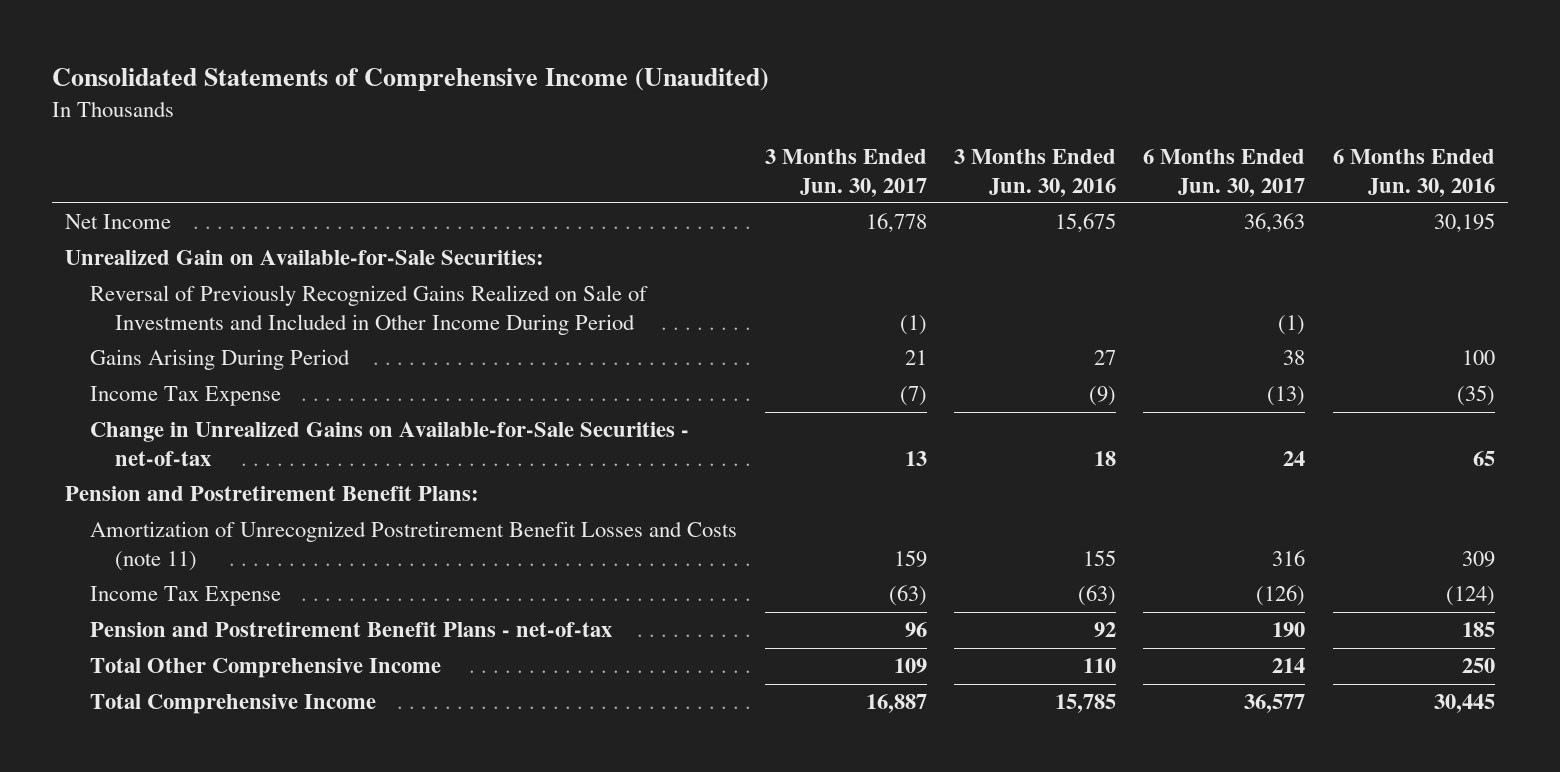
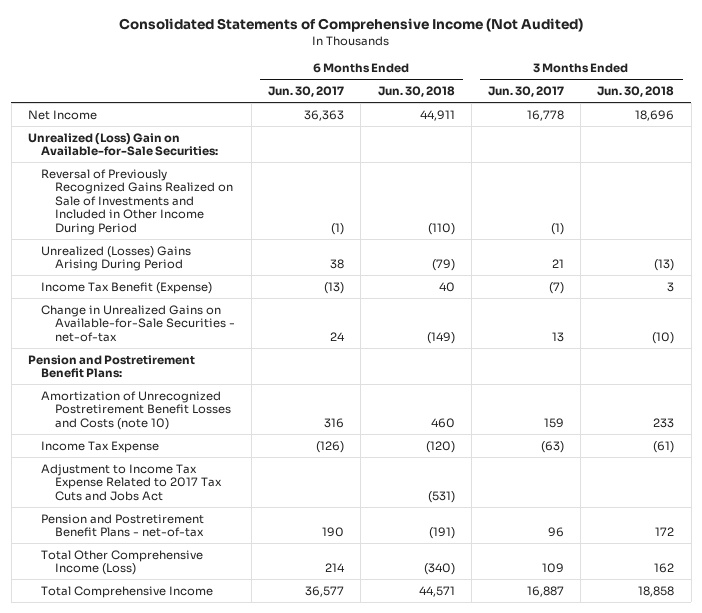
[51,68,769,92] Consolidated Statements of Comprehensive Income (Unaudited) -> [119,18,584,33] Consolidated Statements of Comprehensive Income (Not Audited)
[954,149,1117,197] 3 Months Ended Jun. 30, 2016 -> none
[1332,149,1495,197] 6 Months Ended Jun. 30, 2016 -> none
none -> [377,86,455,98] Jun. 30, 2018
none -> [597,86,675,98] Jun. 30, 2018
[65,250,545,266] Unrealized Gain on Available-for-Sale Securities: -> [27,132,219,157] Unrealized (Loss) Gain on Available-for-Sale Securities:
[90,349,351,371] Gains Arising During Period -> [41,245,192,272] Unrealized (Losses) Gains Arising During Period
[90,386,282,407] Income Tax Expense -> [41,281,213,294] Income Tax Benefit (Expense)
[90,521,738,571] Amortization of Unrecognized Postretirement Benefit Losses and Costs (note 11) -> [41,390,231,430] Amortization of Unrecognized Postretirement Benefit Losses and Costs (note 10)
none -> [41,463,222,501] Adjustment to Income Tax Expense Related to 2017 Tax Cuts and Jobs Act
[90,658,442,679] Total Other Comprehensive Income -> [41,549,204,576] Total Other Comprehensive Income (Loss)

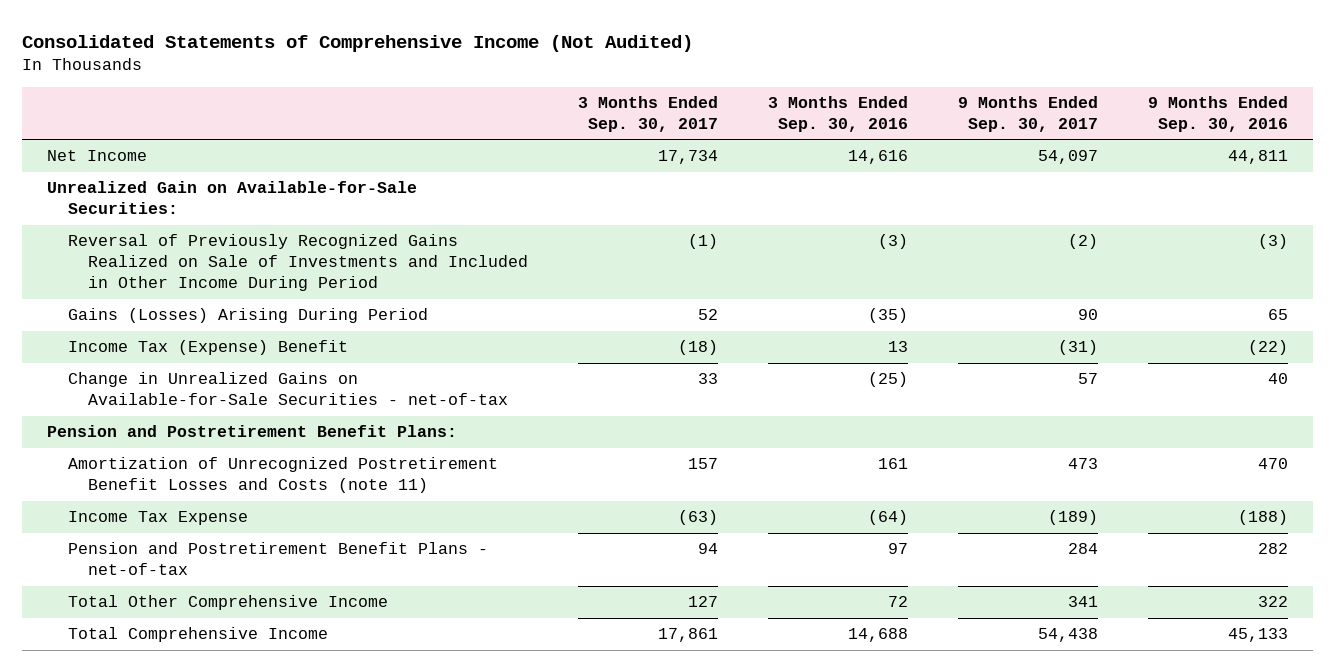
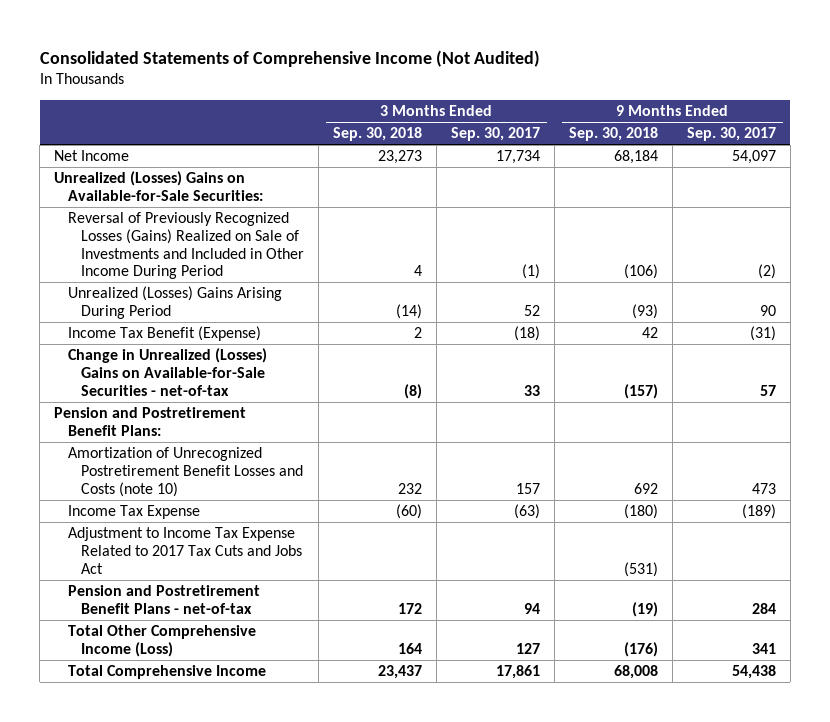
[768,96,909,133] 3 Months Ended Sep. 30, 2016 -> none
[1148,96,1289,133] 9 Months Ended Sep. 30, 2016 -> none
none -> [332,127,422,142] Sep. 30, 2018
none -> [568,127,658,142] Sep. 30, 2018
[46,181,417,215] Unrealized Gain on Available-for-Sale Securities: -> [54,171,263,201] Unrealized (Losses) Gains on Available-for-Sale Securities:
[67,234,529,292] Reversal of Previously Recognized Gains Realized on Sale of Investments and Included in Other Income During Period -> [67,212,304,280] Reversal of Previously Recognized Losses (Gains) Realized on Sale of Investments and Included in Other Income During Period
[67,308,428,324] Gains (Losses) Arising During Period -> [67,286,282,319] Unrealized (Losses) Gains Arising During Period
[67,340,348,356] Income Tax (Expense) Benefit -> [67,326,261,342] Income Tax Benefit (Expense)
[67,372,509,406] Change in Unrealized Gains on Available-for-Sale Securities - net-of-tax -> [67,348,267,396] Change in Unrealized (Losses) Gains on Available-for-Sale Securities - net-of-tax
[67,457,498,494] Amortization of Unrecognized Postretirement Benefit Losses and Costs (note 11) -> [67,447,303,497] Amortization of Unrecognized Postretirement Benefit Losses and Costs (note 10)
none -> [67,527,302,574] Adjustment to Income Tax Expense Related to 2017 Tax Cuts and Jobs Act
[67,595,388,611] Total Other Comprehensive Income -> [67,625,256,657] Total Other Comprehensive Income (Loss)

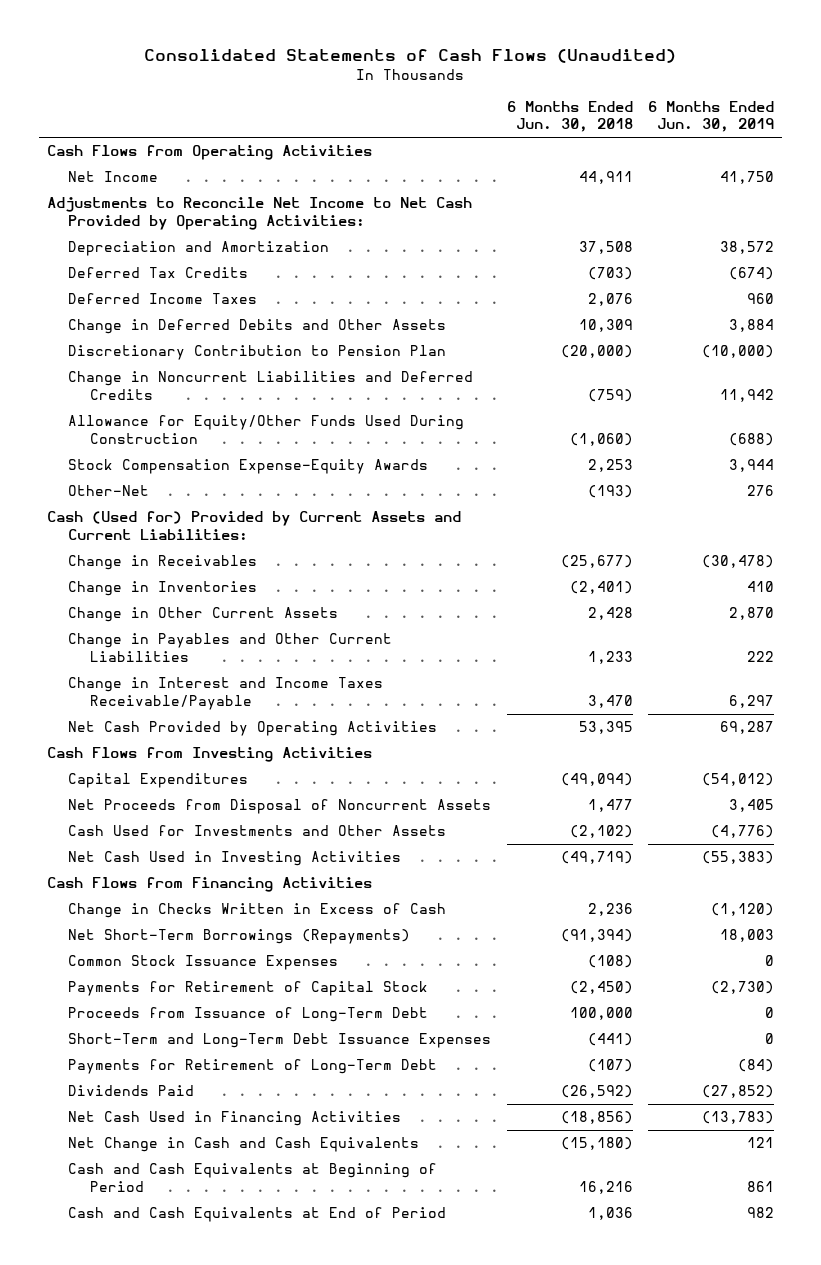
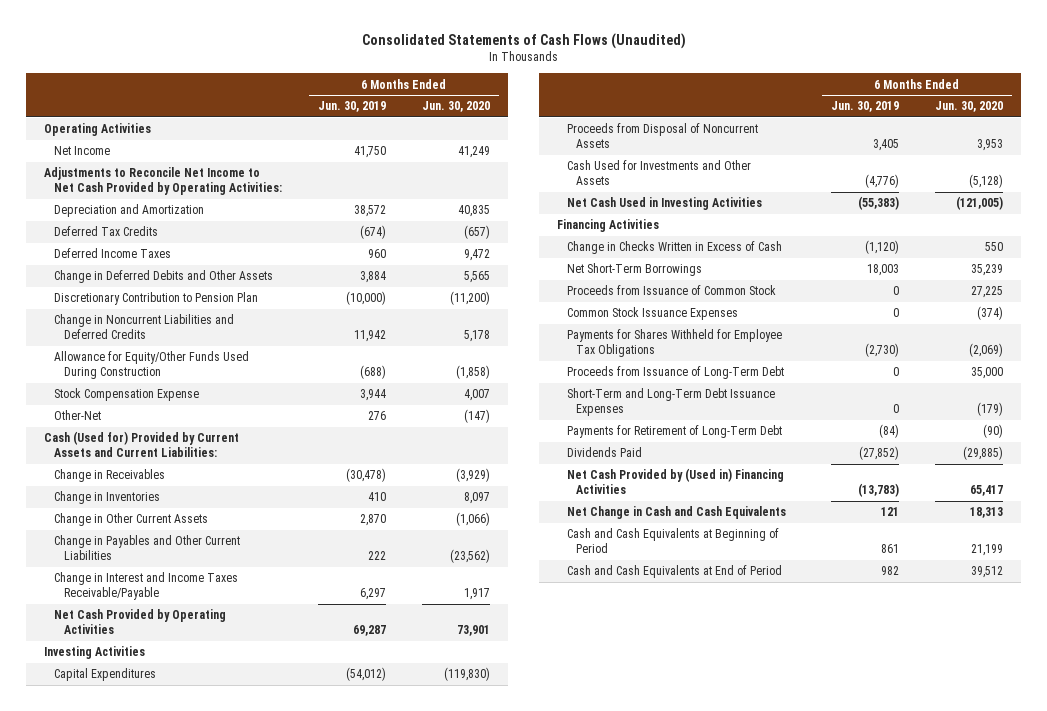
[506,100,633,133] 6 Months Ended Jun. 30, 2018 -> none
none -> [422,101,491,113] Jun. 30, 2020
[46,145,372,161] Cash Flows from Operating Activities -> [44,123,152,137] Operating Activities
[68,459,429,475] Stock Compensation Expense-Equity Awards -> [53,388,199,402] Stock Compensation Expense
[46,747,372,763] Cash Flows from Investing Activities -> [44,646,146,660] Investing Activities
[68,799,492,815] Net Proceeds from Disposal of Noncurrent Assets -> [566,123,758,149] Proceeds from Disposal of Noncurrent Assets
[46,877,372,893] Cash Flows from Financing Activities -> [556,219,659,233] Financing Activities
[68,929,411,945] Net Short-Term Borrowings (Repayments) -> [566,263,702,277] Net Short-Term Borrowings
none -> [566,285,776,296] Proceeds from Issuance of Common Stock
[68,981,429,997] Payments for Retirement of Capital Stock -> [566,329,782,358] Payments for Shares Withheld for Employee Tax Obligations
[68,1111,402,1127] Net Cash Used in Financing Activities -> [566,468,784,495] Net Cash Provided by (Used in) Financing Activities

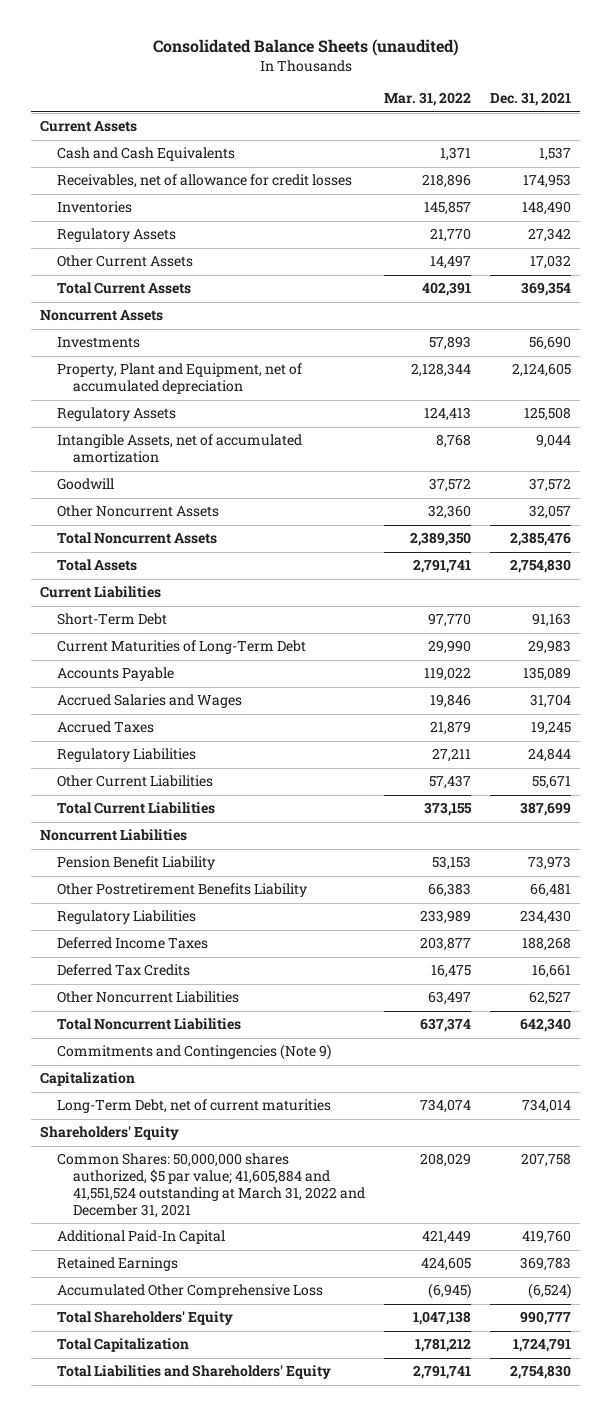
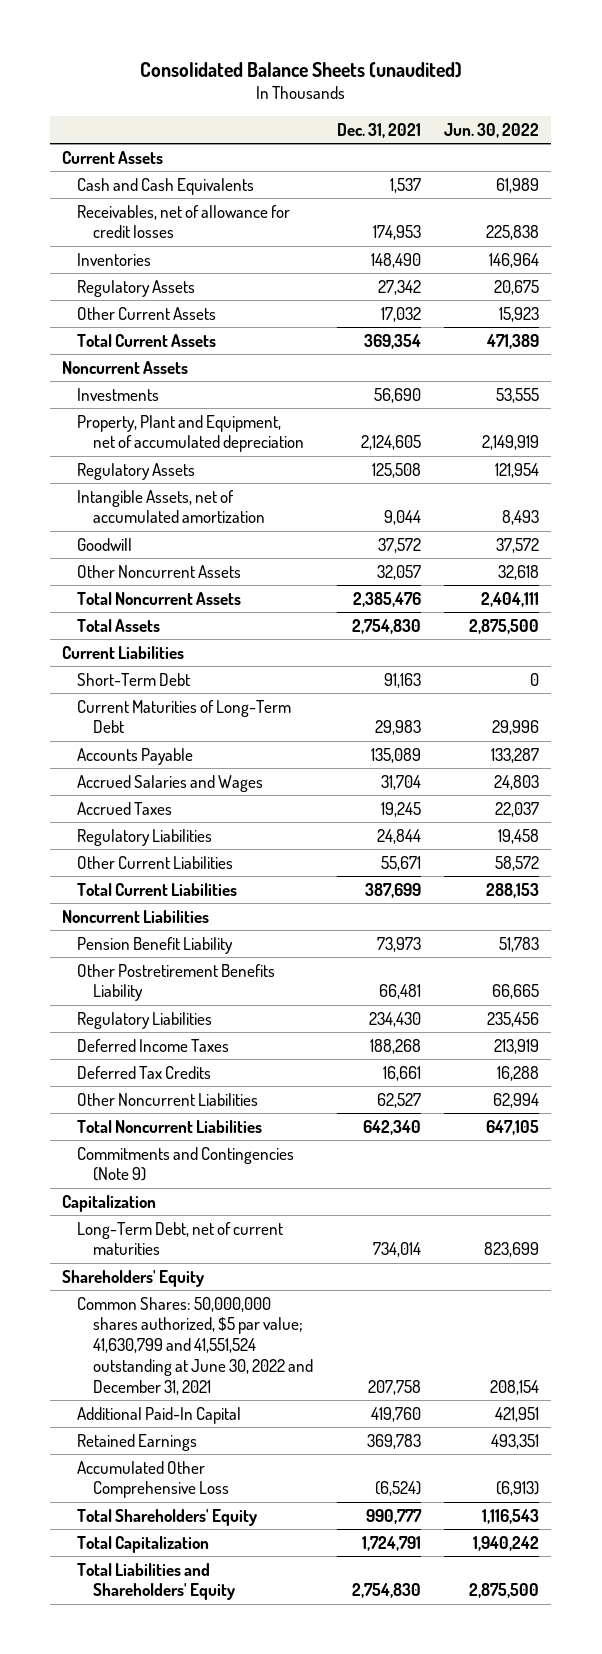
[384,92,472,107] Mar. 31, 2022 -> none
none -> [444,122,540,138] Jun. 30, 2022
[56,1153,366,1218] Common Shares: 50,000,000 shares authorized, $5 par value; 41,605,884 and 41,551,524 outstanding at March 31, 2022 and December 31, 2021 -> [77,1296,313,1395] Common Shares: 50,000,000 shares authorized, $5 par value; 41,630,799 and 41,551,524 outstanding at June 30, 2022 and December 31, 2021

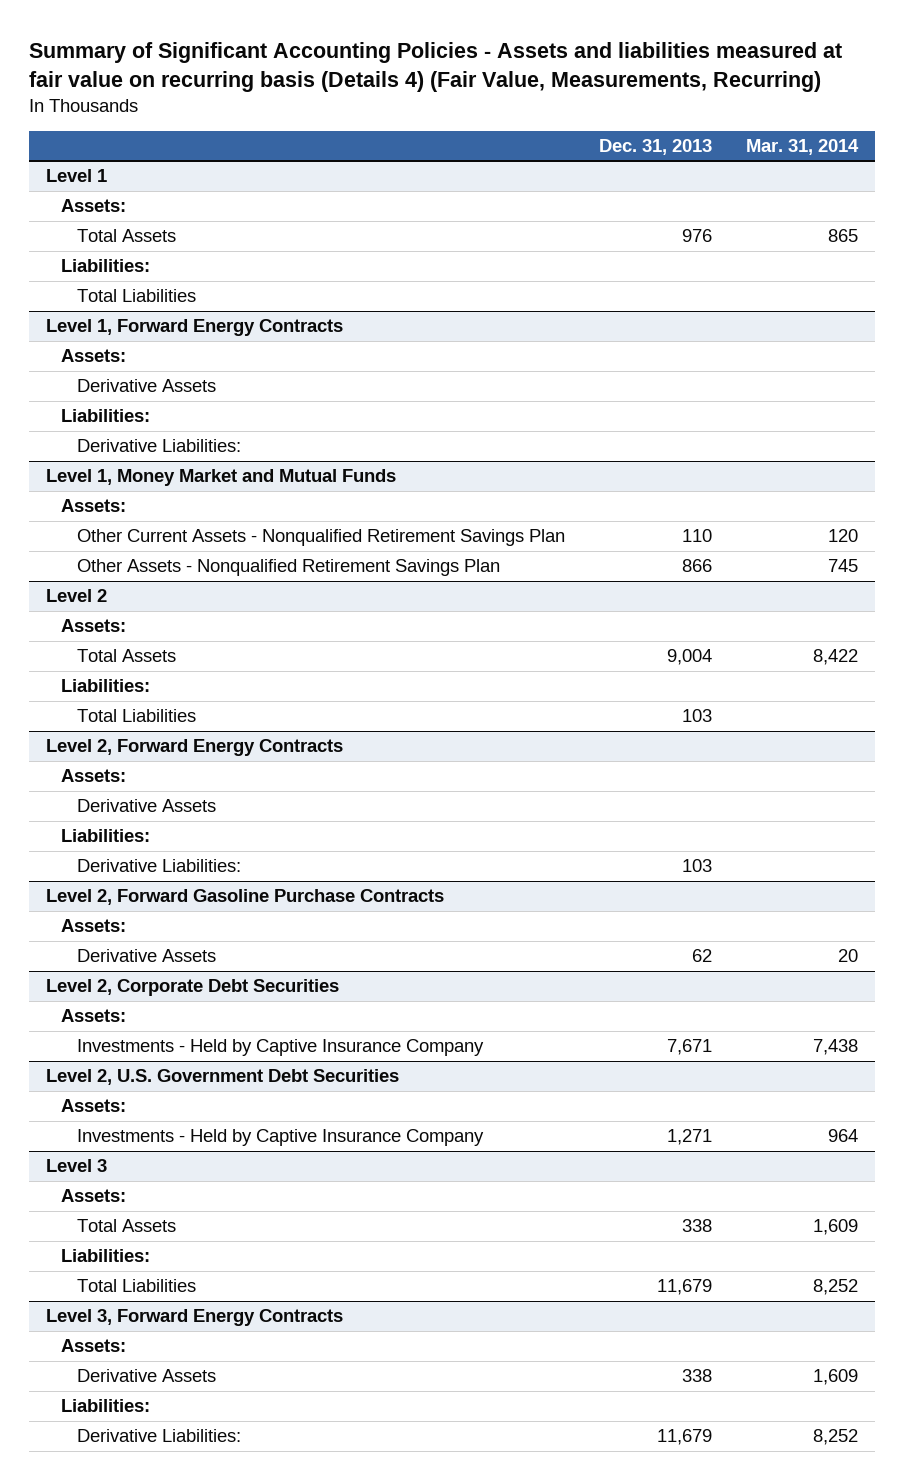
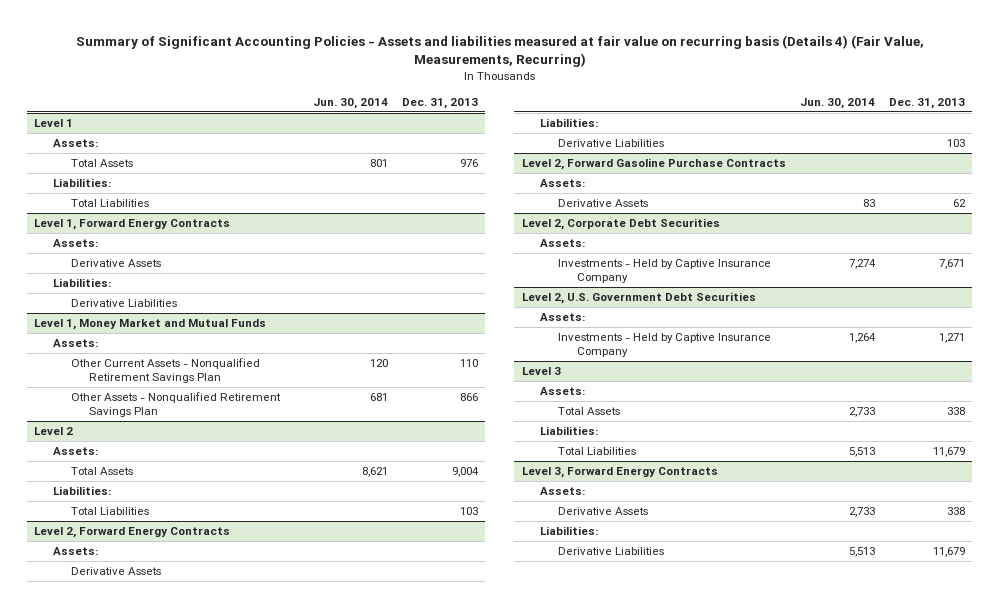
[746,138,860,155] Mar. 31, 2014 -> none
none -> [312,97,388,109] Jun. 30, 2014
[76,439,241,453] Derivative Liabilities: -> [71,299,178,308] Derivative Liabilities
[76,859,241,873] Derivative Liabilities: -> [558,139,665,148] Derivative Liabilities
[76,1429,241,1443] Derivative Liabilities: -> [558,547,665,556] Derivative Liabilities

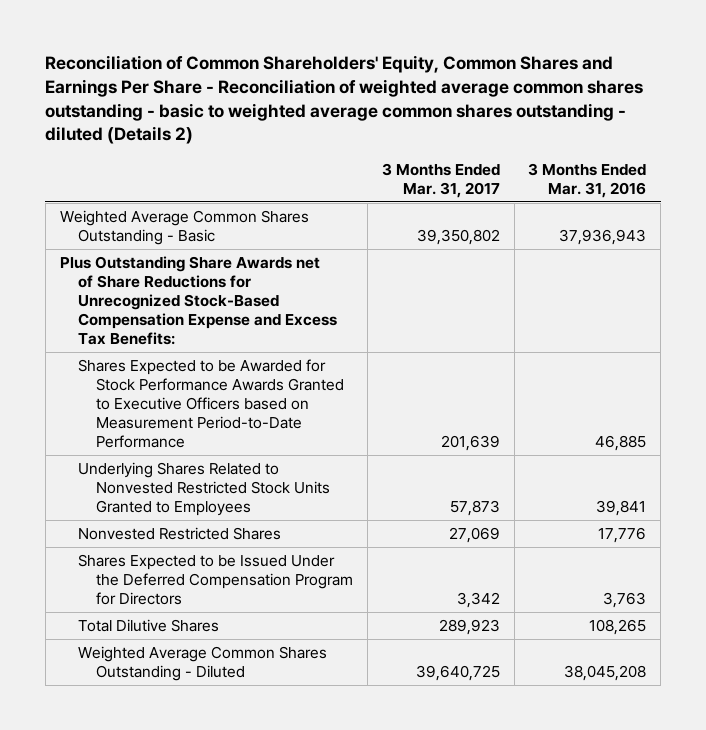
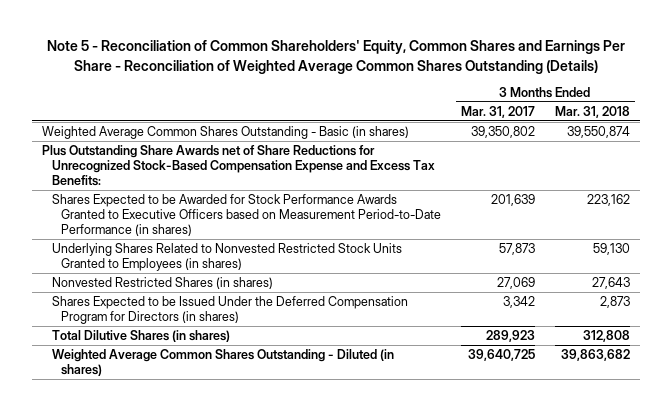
[45,55,644,145] Reconciliation of Common Shareholders' Equity, Common Shares and Earnings Per Share - Reconciliation of weighted average common shares outstanding - basic to weighted average common shares outstanding - diluted (Details 2) -> [46,40,625,74] Note 5 - Reconciliation of Common Shareholders' Equity, Common Shares and Earnings Per Share - Reconciliation of Weighted Average Common Shares Outstanding (Details)
[528,162,647,198] 3 Months Ended Mar. 31, 2016 -> none
none -> [554,105,630,118] Mar. 31, 2018
[59,209,309,245] Weighted Average Common Shares Outstanding - Basic -> [42,125,410,139] Weighted Average Common Shares Outstanding - Basic (in shares)
[77,358,344,449] Shares Expected to be Awarded for Stock Performance Awards Granted to Executive Officers based on Measurement Period-to-Date Performance -> [51,193,442,237] Shares Expected to be Awarded for Stock Performance Awards Granted to Executive Officers based on Measurement Period-to-Date Performance (in shares)
[77,461,330,517] Underlying Shares Related to Nonvested Restricted Stock Units Granted to Employees -> [51,242,402,272] Underlying Shares Related to Nonvested Restricted Stock Units Granted to Employees (in shares)
[77,526,281,540] Nonvested Restricted Shares -> [51,276,273,289] Nonvested Restricted Shares (in shares)
[77,553,353,606] Shares Expected to be Issued Under the Deferred Compensation Program for Directors -> [51,295,408,325] Shares Expected to be Issued Under the Deferred Compensation Program for Directors (in shares)
[77,618,219,632] Total Dilutive Shares -> [51,329,230,342] Total Dilutive Shares (in shares)
[77,645,327,681] Weighted Average Common Shares Outstanding - Diluted -> [51,348,394,377] Weighted Average Common Shares Outstanding - Diluted (in shares)

